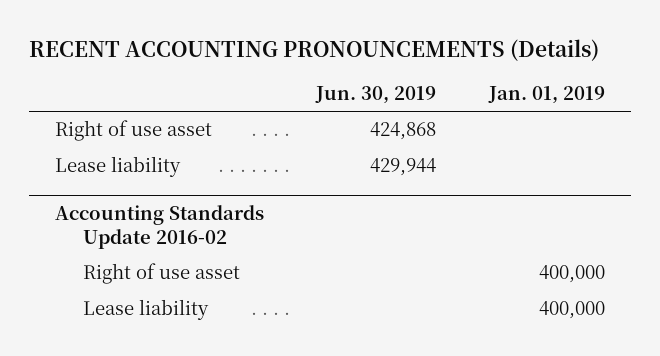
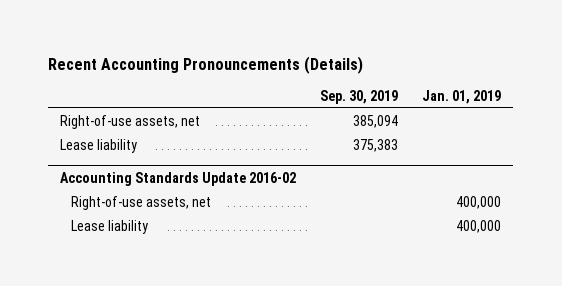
[28,39,599,62] RECENT ACCOUNTING PRONOUNCEMENTS (Details) -> [48,55,364,74] Recent Accounting Pronouncements (Details)
[315,86,437,105] Jun. 30, 2019 -> none
none -> [320,89,399,104] Sep. 30, 2019
[54,120,212,142] Right of use asset -> [60,114,201,129] Right-of-use assets, net
[83,263,241,285] Right of use asset -> [71,195,212,210] Right-of-use assets, net

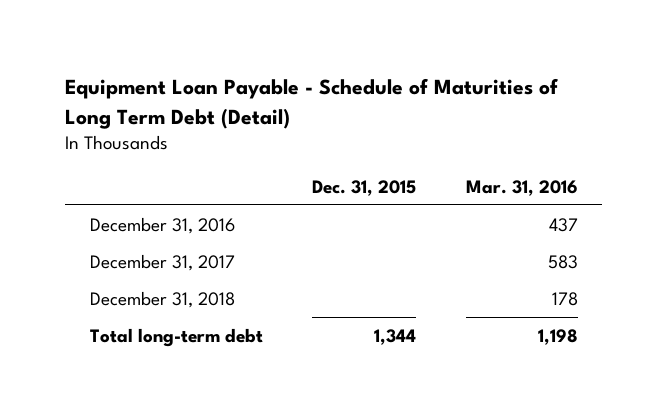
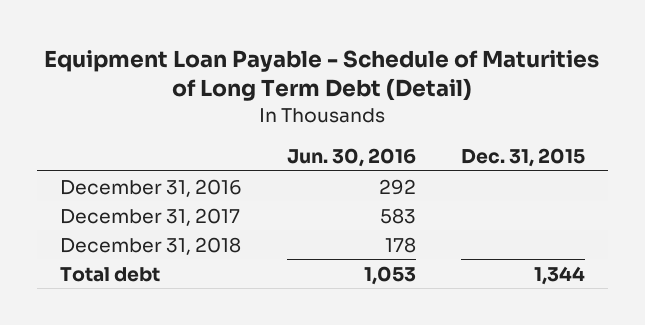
[465,179,578,196] Mar. 31, 2016 -> none
none -> [286,147,416,167] Jun. 30, 2016
[89,327,263,347] Total long-term debt -> [59,266,160,282] Total debt

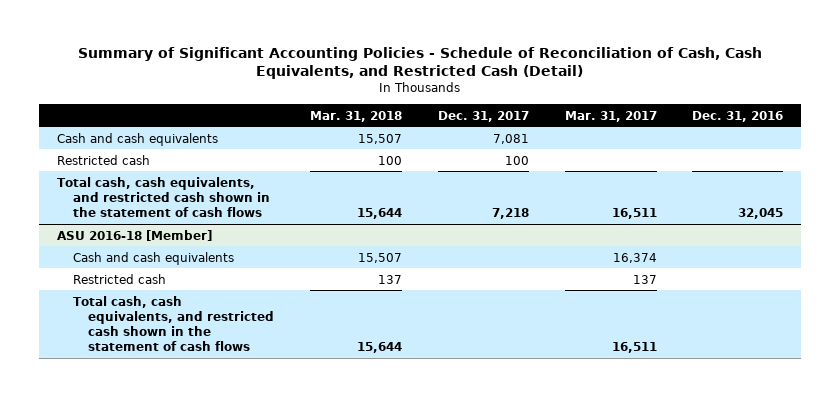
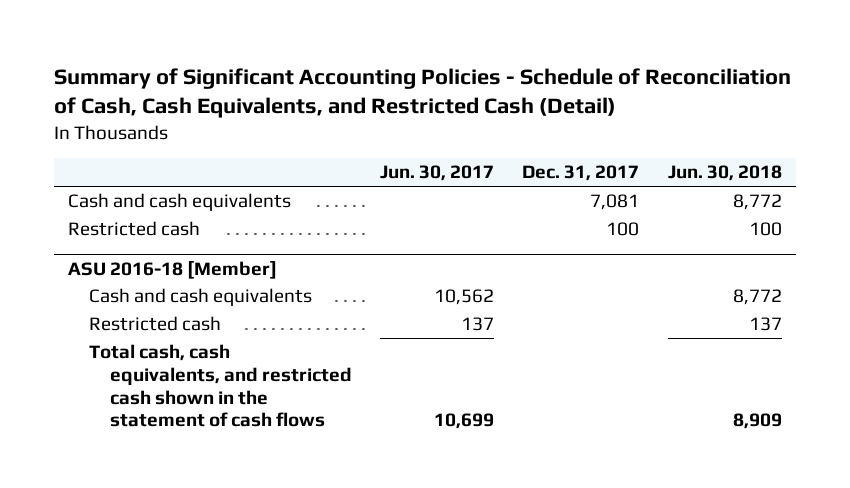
[310,110,403,122] Mar. 31, 2018 -> none
[564,110,657,122] Mar. 31, 2017 -> none
[692,110,784,122] Dec. 31, 2016 -> none
none -> [380,165,495,182] Jun. 30, 2017
none -> [667,165,782,182] Jun. 30, 2018
[56,176,270,217] Total cash, cash equivalents, and restricted cash shown in the statement of cash flows -> none

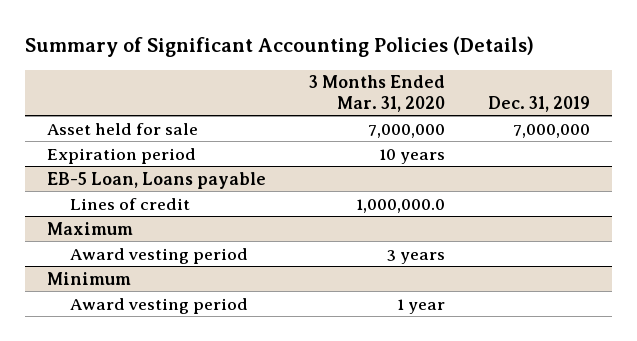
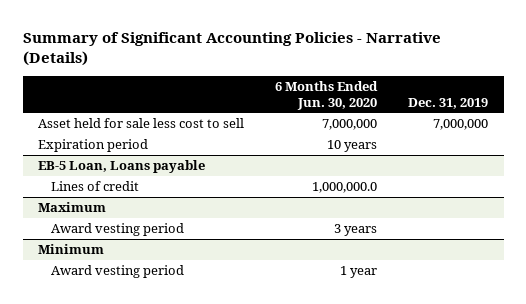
[25,36,535,58] Summary of Significant Accounting Policies (Details) -> [22,31,441,66] Summary of Significant Accounting Policies - Narrative (Details)
[309,75,446,112] 3 Months Ended Mar. 31, 2020 -> none
none -> [275,81,379,110] 6 Months Ended Jun. 30, 2020
[46,122,198,135] Asset held for sale -> [38,118,245,129] Asset held for sale less cost to sell

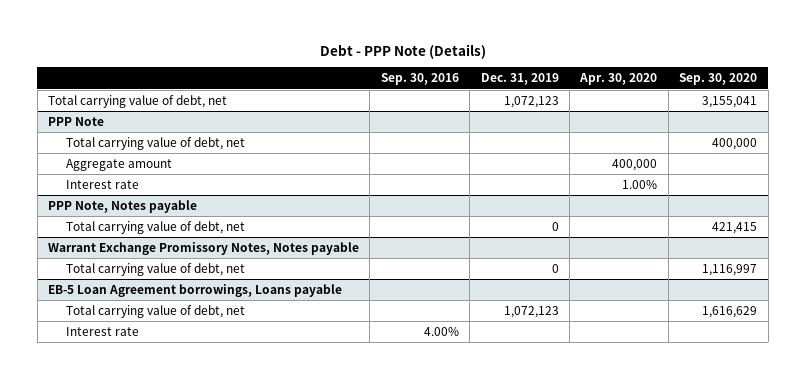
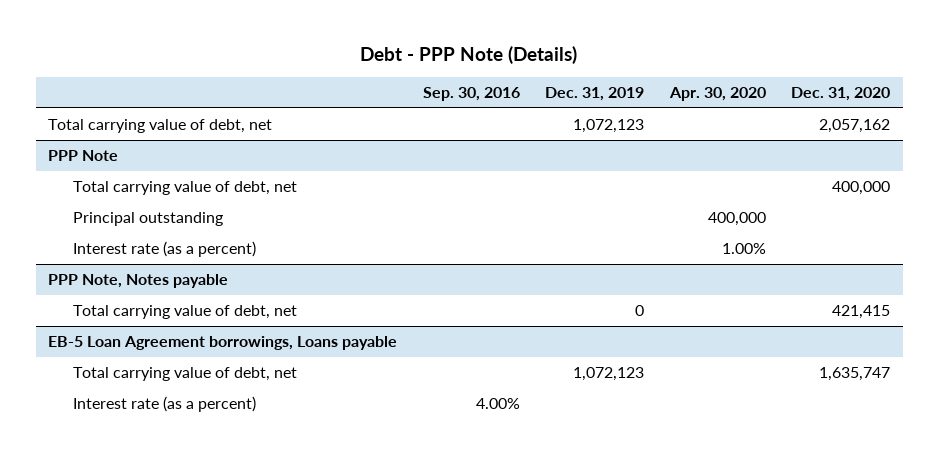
[679,73,758,86] Sep. 30, 2020 -> none
none -> [790,86,890,101] Dec. 31, 2020
[65,158,172,171] Aggregate amount -> [73,212,224,227] Principal outstanding
[65,179,139,189] Interest rate -> [73,241,257,258] Interest rate (as a percent)
[47,241,359,255] Warrant Exchange Promissory Notes, Notes payable -> none
[65,262,245,276] Total carrying value of debt, net -> none
[65,326,139,336] Interest rate -> [73,396,257,413] Interest rate (as a percent)

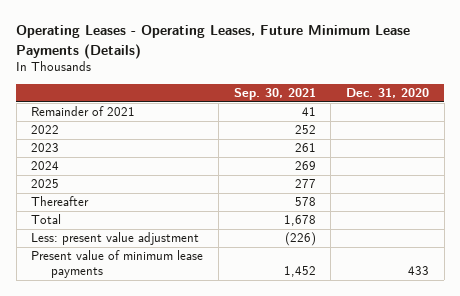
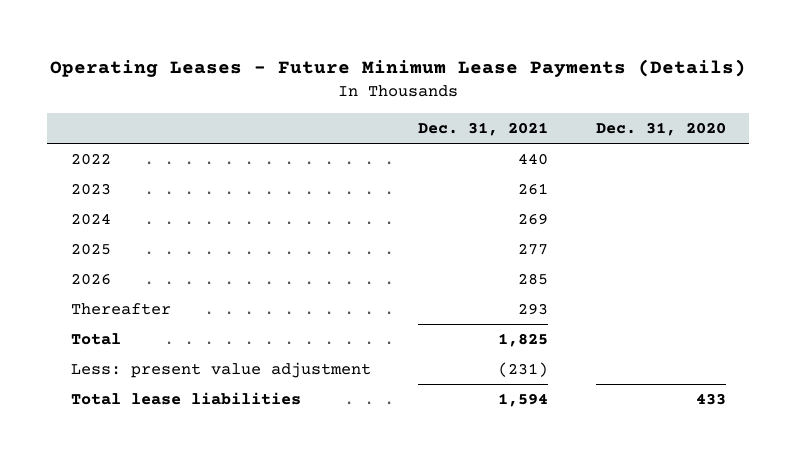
[16,25,411,59] Operating Leases - Operating Leases, Future Minimum Lease Payments (Details) -> [50,59,747,78] Operating Leases - Future Minimum Lease Payments (Details)
[233,88,316,101] Sep. 30, 2021 -> none
none -> [418,122,549,137] Dec. 31, 2021
[31,106,136,117] Remainder of 2021 -> none
none -> [70,272,111,285] 2026
[31,250,204,279] Present value of minimum lease payments -> [70,391,301,405] Total lease liabilities

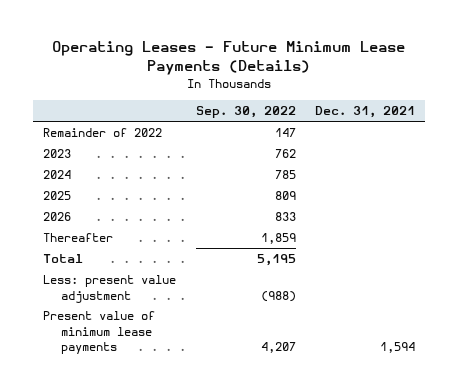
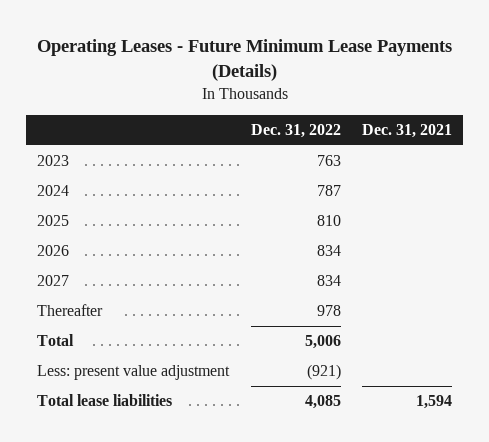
[195,106,296,119] Sep. 30, 2022 -> none
none -> [250,124,341,139] Dec. 31, 2022
[43,128,163,138] Remainder of 2022 -> none
none -> [37,275,70,287] 2027
[43,311,156,355] Present value of minimum lease payments -> [37,394,173,407] Total lease liabilities

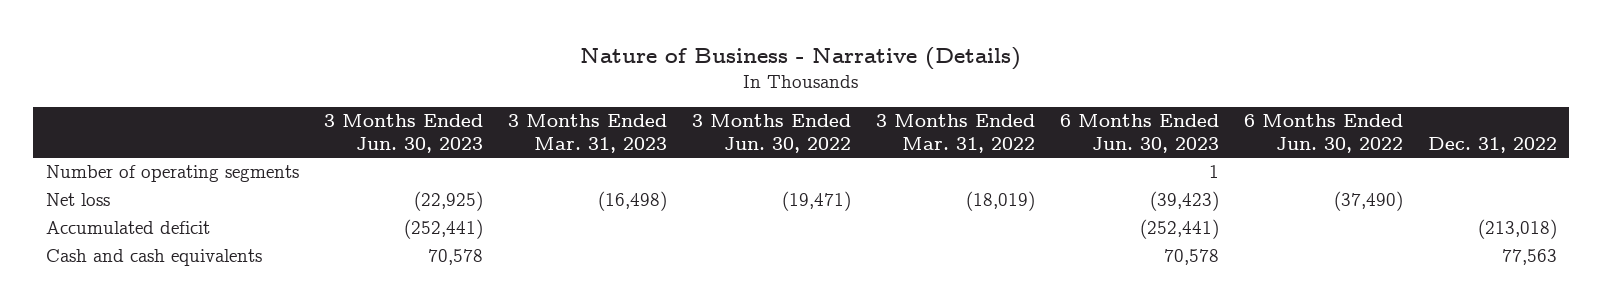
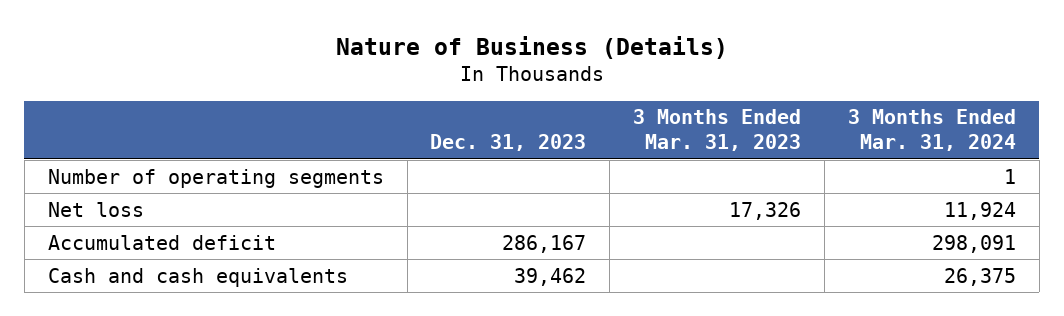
[580,46,1022,70] Nature of Business - Narrative (Details) -> [335,35,728,59] Nature of Business (Details)
[323,114,483,153] 3 Months Ended Jun. 30, 2023 -> none
[691,114,851,153] 3 Months Ended Jun. 30, 2022 -> none
[875,114,1035,153] 3 Months Ended Mar. 31, 2022 -> none
[1059,114,1219,153] 6 Months Ended Jun. 30, 2023 -> none
[1243,114,1403,153] 6 Months Ended Jun. 30, 2022 -> none
[1427,136,1557,153] Dec. 31, 2022 -> none
none -> [430,134,587,152] Dec. 31, 2023
none -> [847,109,1016,152] 3 Months Ended Mar. 31, 2024
[597,191,667,212] (16,498) -> [729,201,802,220] 17,326

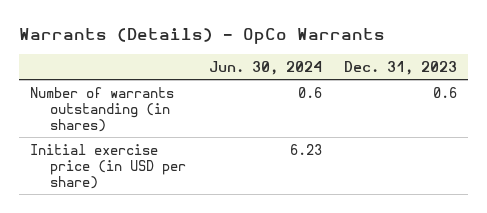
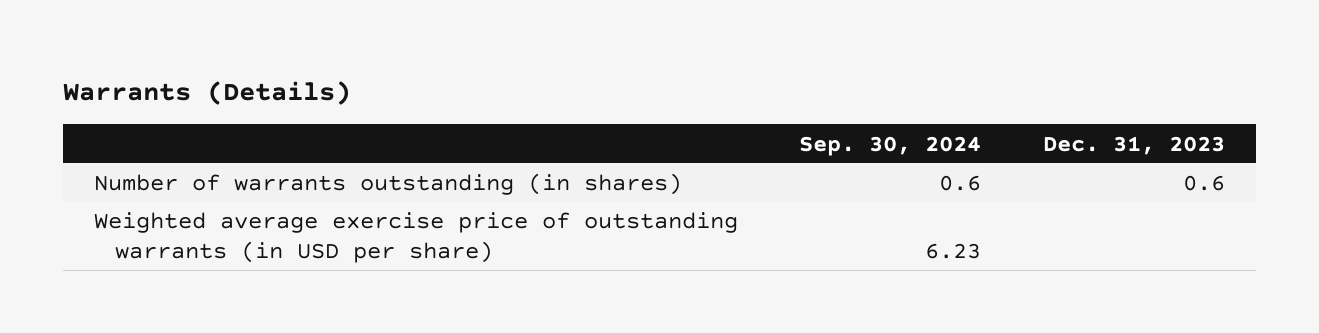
[19,28,386,45] Warrants (Details) - OpCo Warrants -> [62,81,351,106] Warrants (Details)
[208,60,322,75] Jun. 30, 2024 -> none
none -> [799,135,982,156] Sep. 30, 2024
[30,143,187,189] Initial exercise price (in USD per share) -> [93,212,738,264] Weighted average exercise price of outstanding warrants (in USD per share)

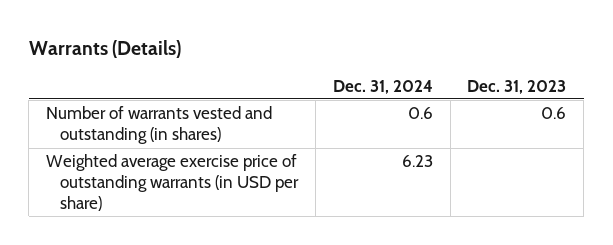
[799,135,982,156] Sep. 30, 2024 -> none
none -> [332,79,433,94] Dec. 31, 2024
[93,173,682,196] Number of warrants outstanding (in shares) -> [46,106,273,145] Number of warrants vested and outstanding (in shares)

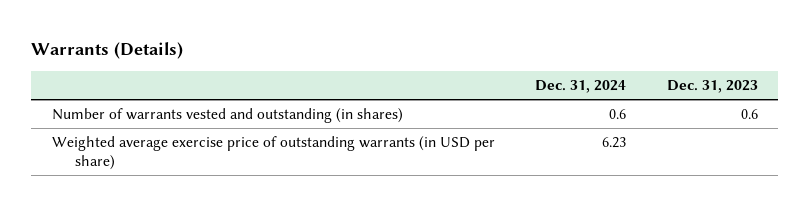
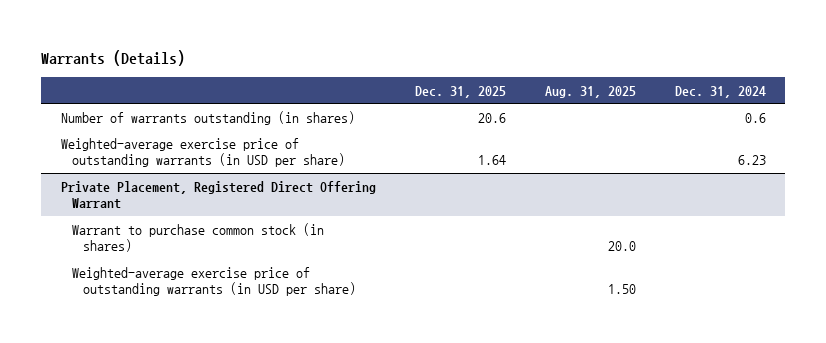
[666,80,758,94] Dec. 31, 2023 -> none
none -> [414,85,506,98] Dec. 31, 2025
none -> [544,85,636,98] Aug. 31, 2025
[51,108,403,124] Number of warrants vested and outstanding (in shares) -> [60,110,355,125] Number of warrants outstanding (in shares)
[51,136,495,170] Weighted average exercise price of outstanding warrants (in USD per share) -> [60,137,345,168] Weighted-average exercise price of outstanding warrants (in USD per share)
none -> [60,180,376,210] Private Placement, Registered Direct Offering Warrant
none -> [71,222,324,253] Warrant to purchase common stock (in shares)
none -> [71,266,356,297] Weighted-average exercise price of outstanding warrants (in USD per share)

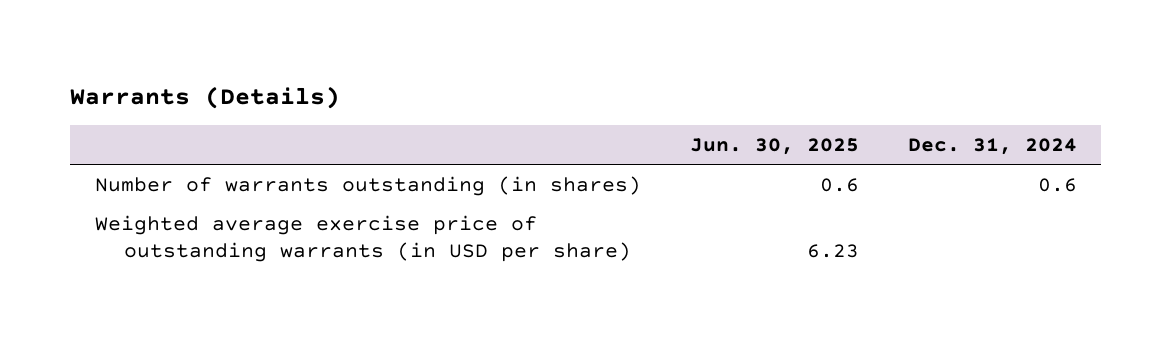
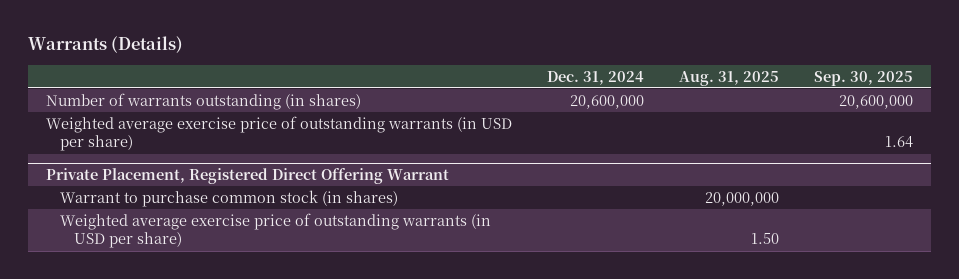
[689,138,859,156] Jun. 30, 2025 -> none
none -> [679,70,780,86] Aug. 31, 2025
none -> [814,70,914,86] Sep. 30, 2025
[1037,177,1077,192] 0.6 -> [569,94,644,109] 20,600,000
none -> [45,168,449,185] Private Placement, Registered Direct Offering Warrant
none -> [59,189,398,207] Warrant to purchase common stock (in shares)
none -> [59,212,491,249] Weighted average exercise price of outstanding warrants (in USD per share)

